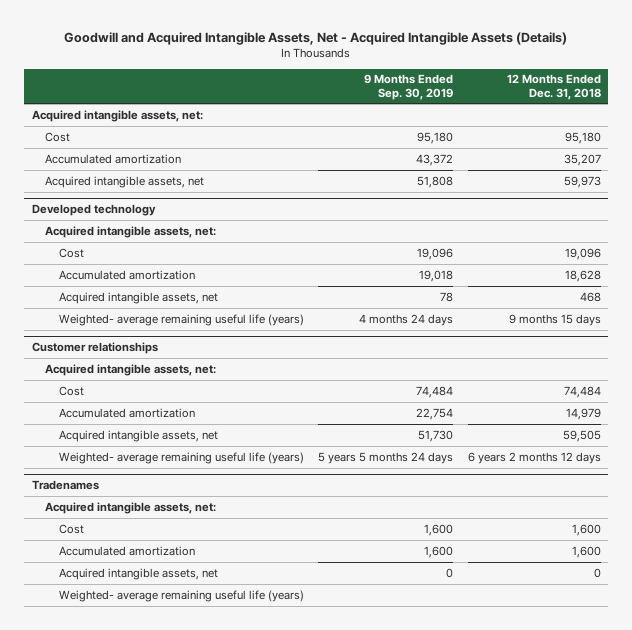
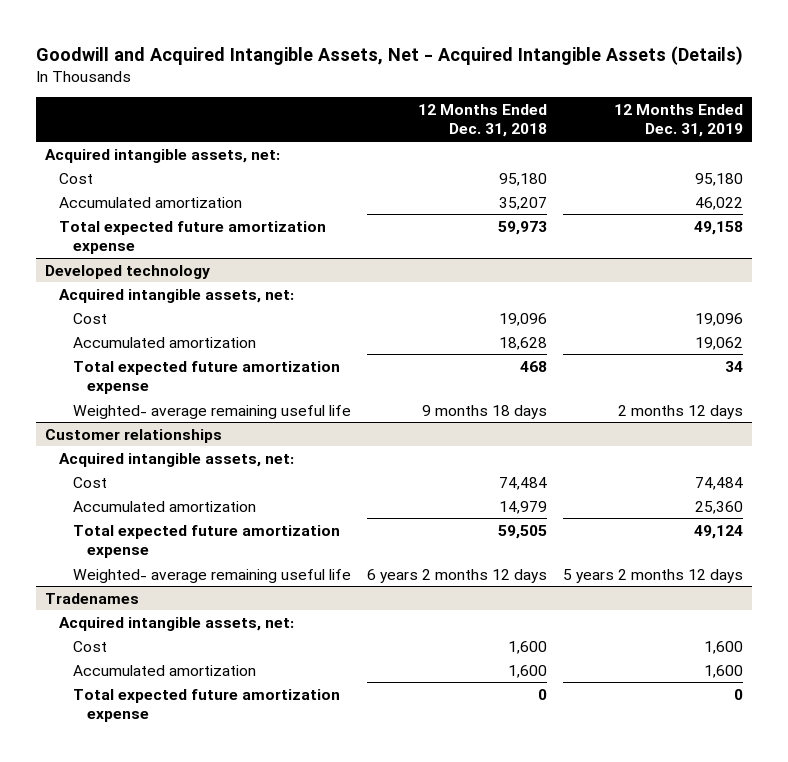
[364,74,454,100] 9 Months Ended Sep. 30, 2019 -> none
none -> [614,104,744,138] 12 Months Ended Dec. 31, 2019
[45,175,205,188] Acquired intangible assets, net -> [58,220,326,254] Total expected future amortization expense
[59,291,219,304] Acquired intangible assets, net -> [72,360,340,394] Total expected future amortization expense
[59,313,305,326] Weighted- average remaining useful life (years) -> [72,404,351,419] Weighted- average remaining useful life
[508,313,601,326] 9 months 15 days -> [422,404,548,419] 9 months 18 days
[59,429,219,442] Acquired intangible assets, net -> [72,524,340,558] Total expected future amortization expense
[59,451,305,464] Weighted- average remaining useful life (years) -> [72,568,351,583] Weighted- average remaining useful life
[59,589,305,602] Weighted- average remaining useful life (years) -> none
[59,567,219,580] Acquired intangible assets, net -> [72,688,340,722] Total expected future amortization expense

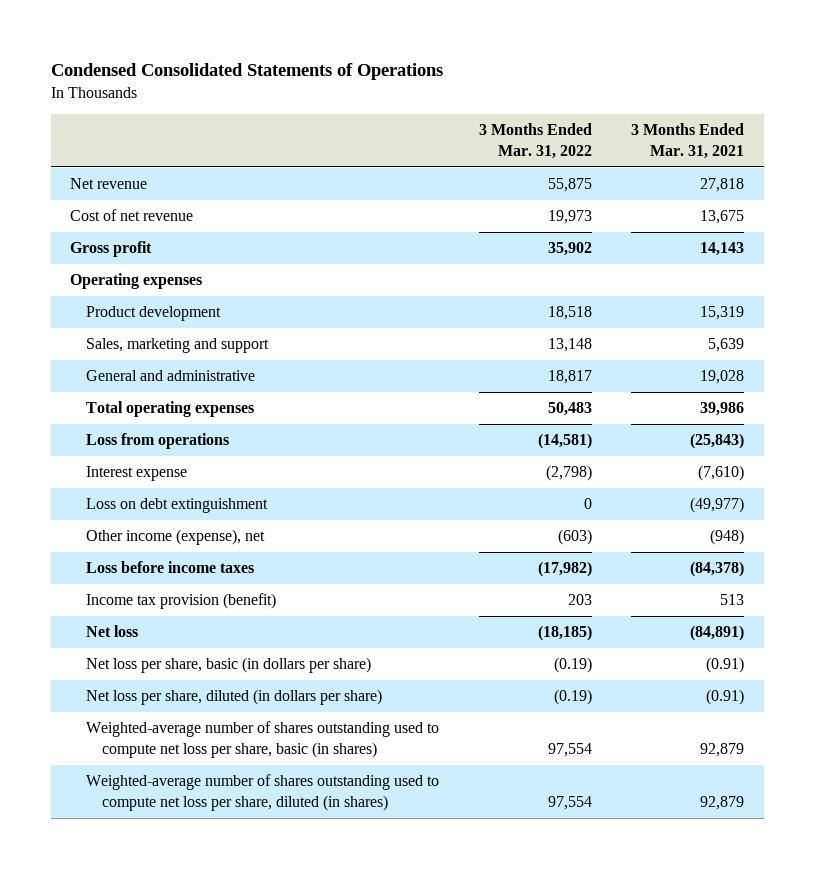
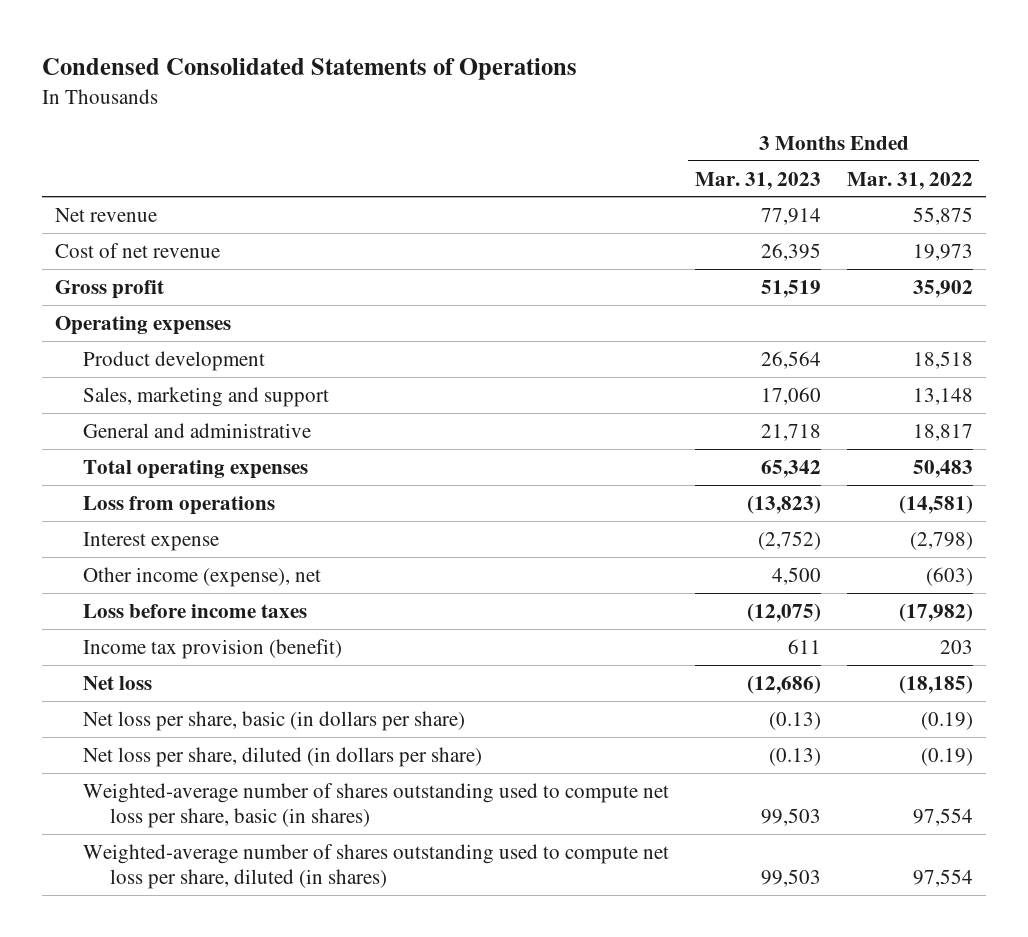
[631,123,745,159] 3 Months Ended Mar. 31, 2021 -> none
none -> [694,171,821,190] Mar. 31, 2023
[86,498,269,514] Loss on debt extinguishment -> none

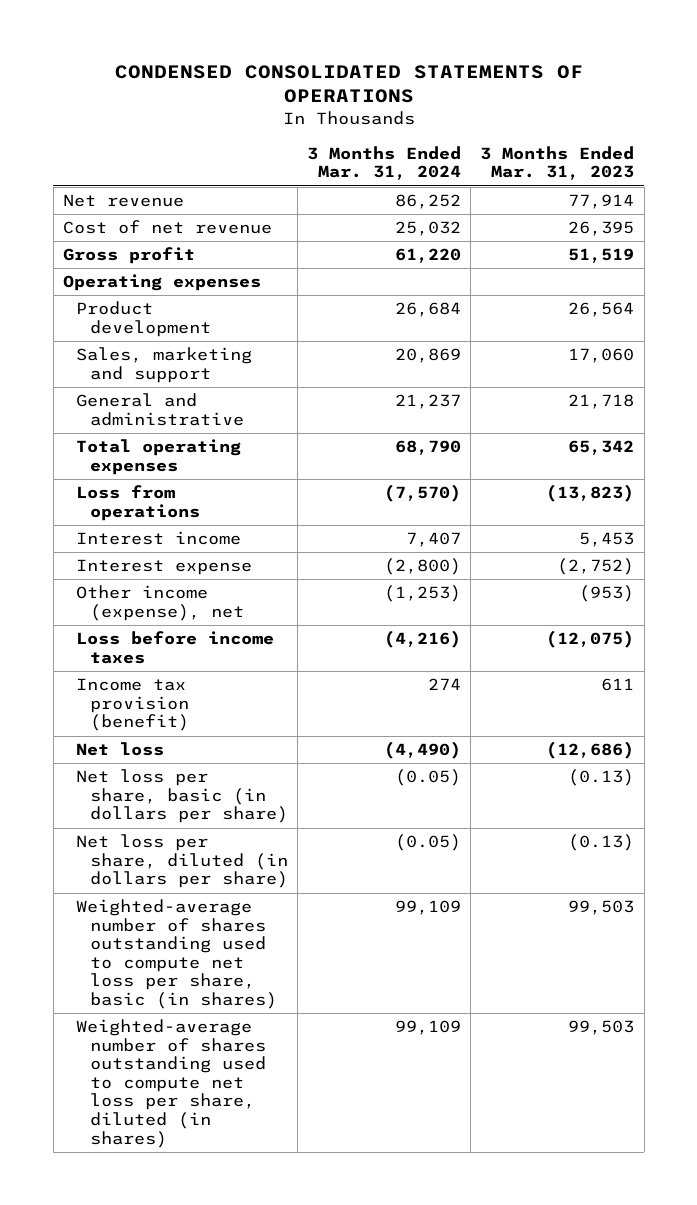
[42,58,578,81] Condensed Consolidated Statements of Operations -> [114,64,583,104] CONDENSED CONSOLIDATED STATEMENTS OF OPERATIONS
[846,171,973,190] Mar. 31, 2022 -> none
none -> [307,145,462,181] 3 Months Ended Mar. 31, 2024
none -> [76,531,242,546] Interest income
[771,566,821,585] 4,500 -> [579,585,635,603] (953)

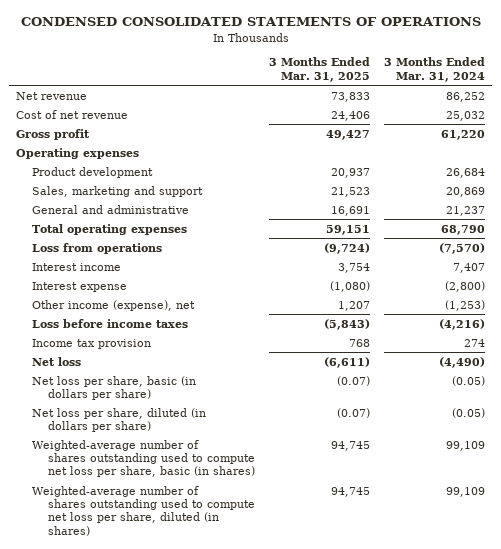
[480,145,635,181] 3 Months Ended Mar. 31, 2023 -> none
none -> [268,57,370,82] 3 Months Ended Mar. 31, 2025
[76,678,190,732] Income tax provision (benefit) -> [31,338,151,349] Income tax provision

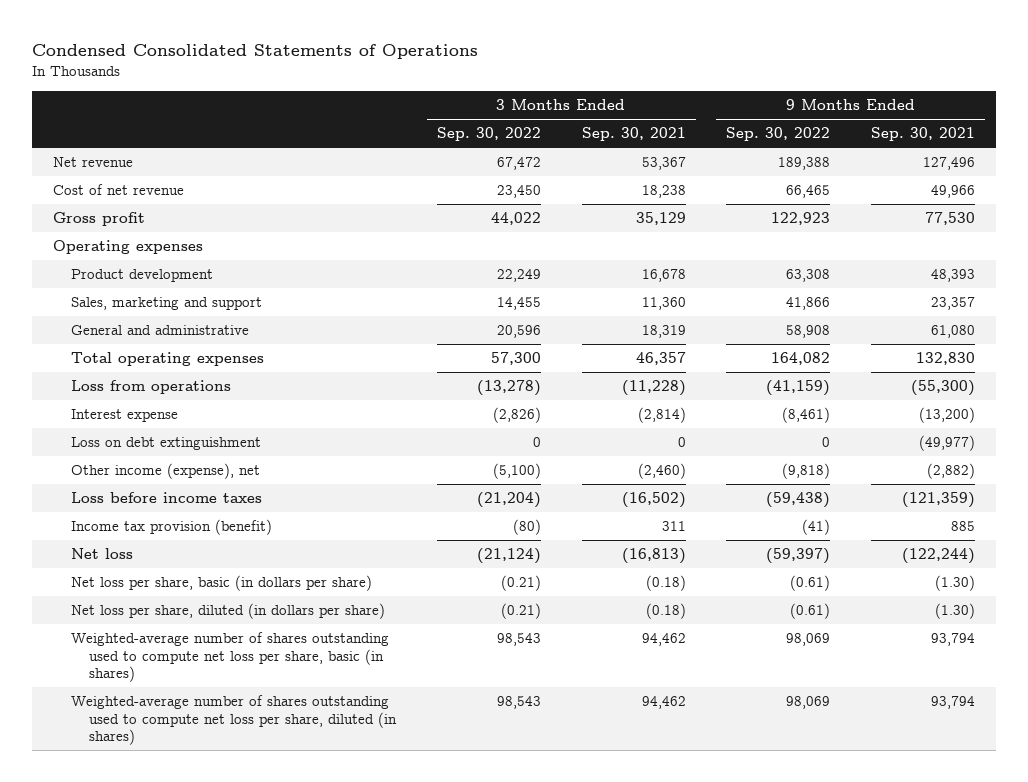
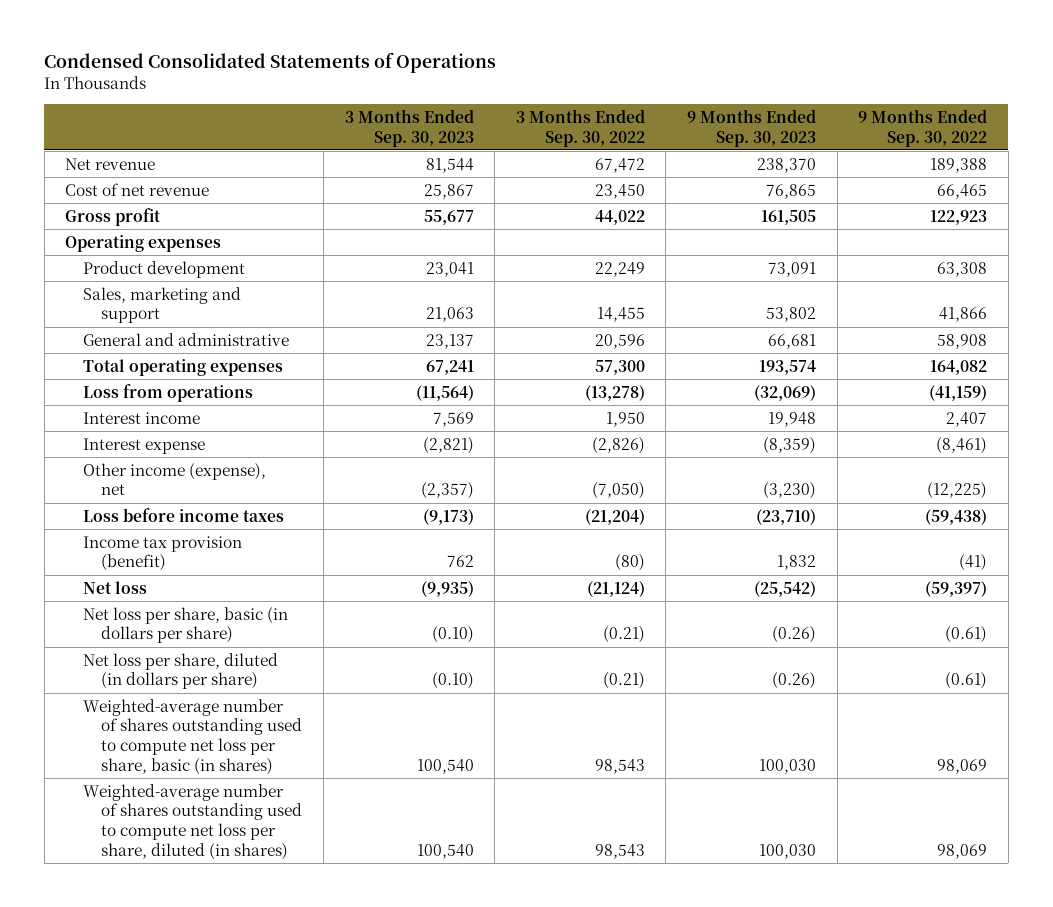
[581,127,686,142] Sep. 30, 2021 -> none
[871,127,976,142] Sep. 30, 2021 -> none
none -> [344,108,474,147] 3 Months Ended Sep. 30, 2023
none -> [687,108,817,147] 9 Months Ended Sep. 30, 2023
none -> [83,411,201,424] Interest income
[70,437,261,451] Loss on debt extinguishment -> none
[492,463,541,480] (5,100) -> [591,482,645,500] (7,050)
[782,463,831,480] (9,818) -> [927,482,988,500] (12,225)

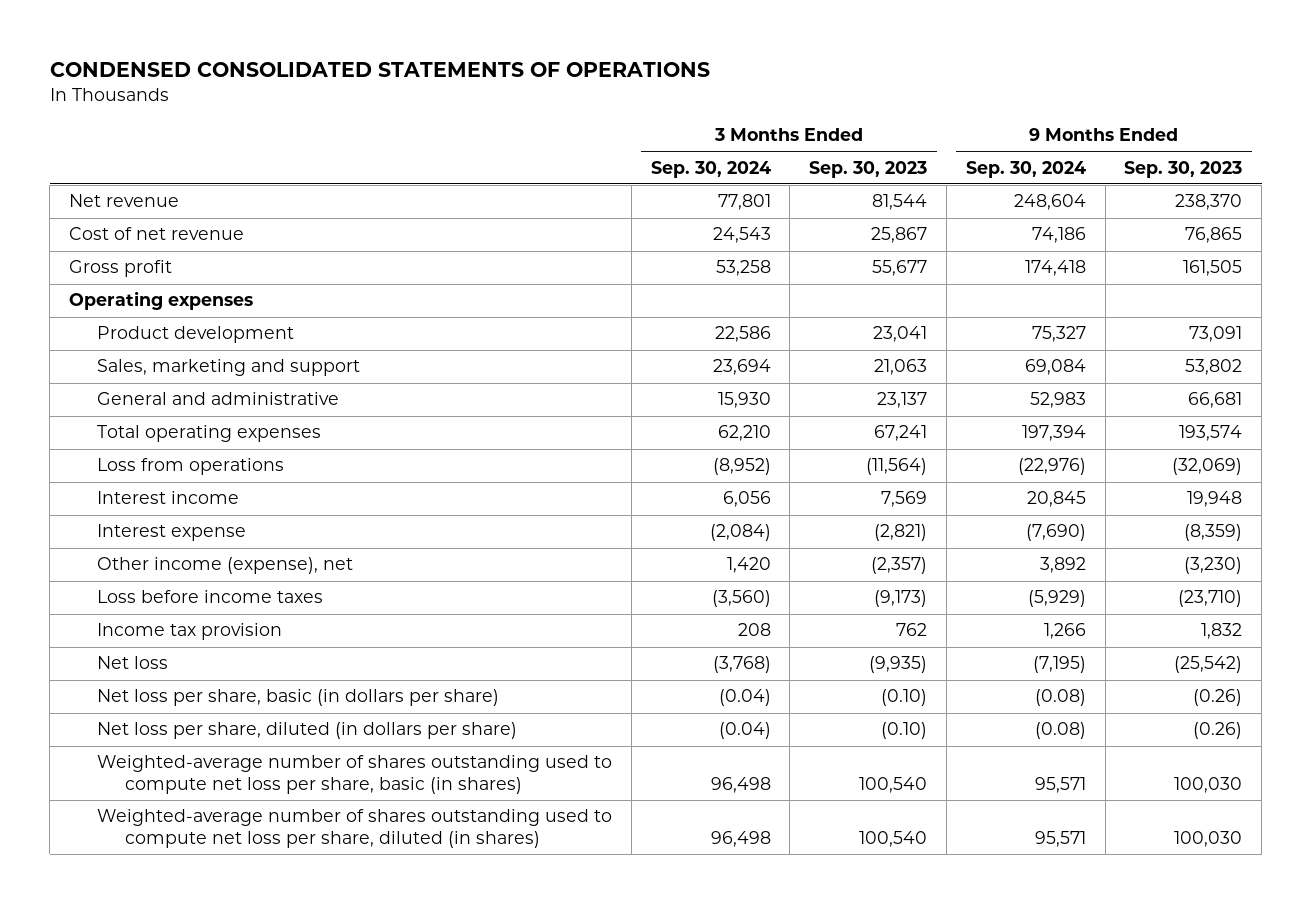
[44,52,497,74] Condensed Consolidated Statements of Operations -> [49,62,710,78] CONDENSED CONSOLIDATED STATEMENTS OF OPERATIONS
[515,108,645,147] 3 Months Ended Sep. 30, 2022 -> none
[858,108,988,147] 9 Months Ended Sep. 30, 2022 -> none
none -> [650,160,771,178] Sep. 30, 2024
none -> [965,160,1086,178] Sep. 30, 2024
[83,535,243,572] Income tax provision (benefit) -> [97,623,283,641] Income tax provision

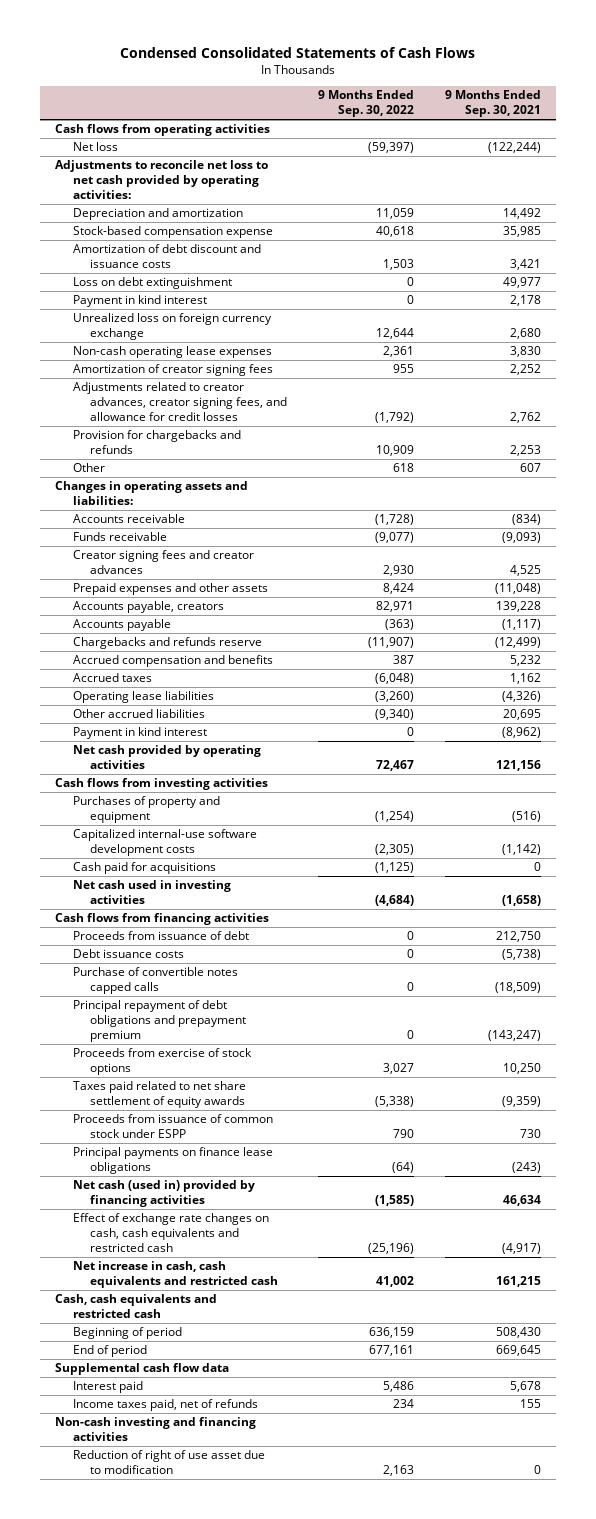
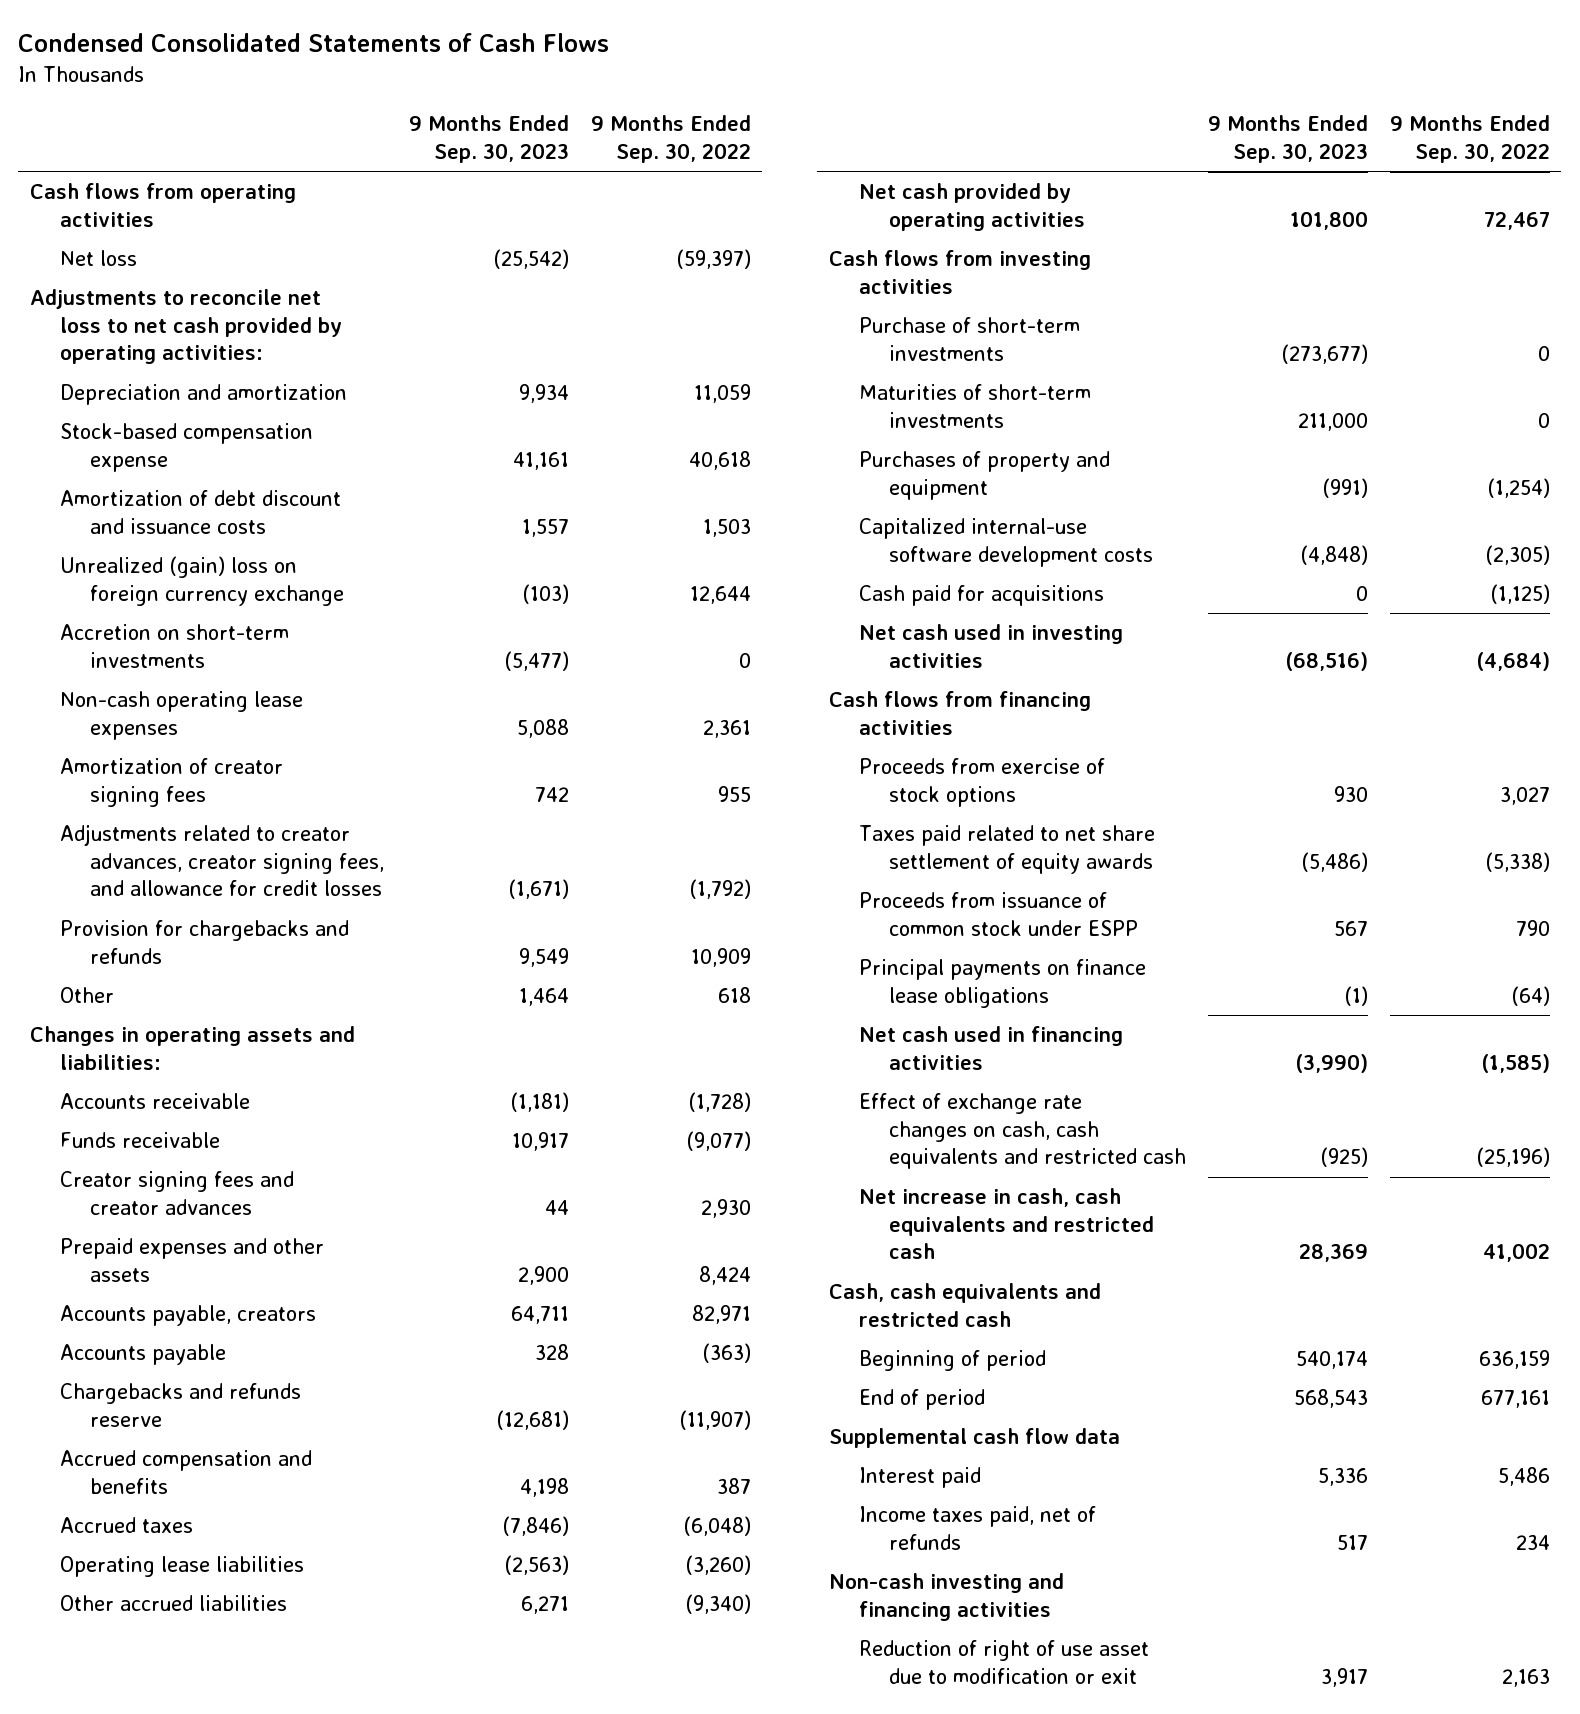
[444,90,541,118] 9 Months Ended Sep. 30, 2021 -> none
none -> [409,115,570,163] 9 Months Ended Sep. 30, 2023
[72,277,232,290] Loss on debt extinguishment -> none
[72,295,207,308] Payment in kind interest -> none
[72,313,272,341] Unrealized loss on foreign currency exchange -> [59,556,344,606] Unrealized (gain) loss on foreign currency exchange
none -> [59,624,289,668] Accretion on short-term investments
[72,727,207,740] Payment in kind interest -> none
none -> [858,317,1080,361] Purchase of short-term investments
none -> [858,384,1091,428] Maturities of short-term investments
[72,931,249,941] Proceeds from issuance of debt -> none
[72,949,184,959] Debt issuance costs -> none
[72,967,238,995] Purchase of convertible notes capped calls -> none
[72,1000,247,1043] Principal repayment of debt obligations and prepayment premium -> none
[72,1180,255,1208] Net cash (used in) provided by financing activities -> [858,1026,1123,1070] Net cash used in financing activities
[72,1450,265,1475] Reduction of right of use asset due to modification -> [858,1640,1149,1684] Reduction of right of use asset due to modification or exit

